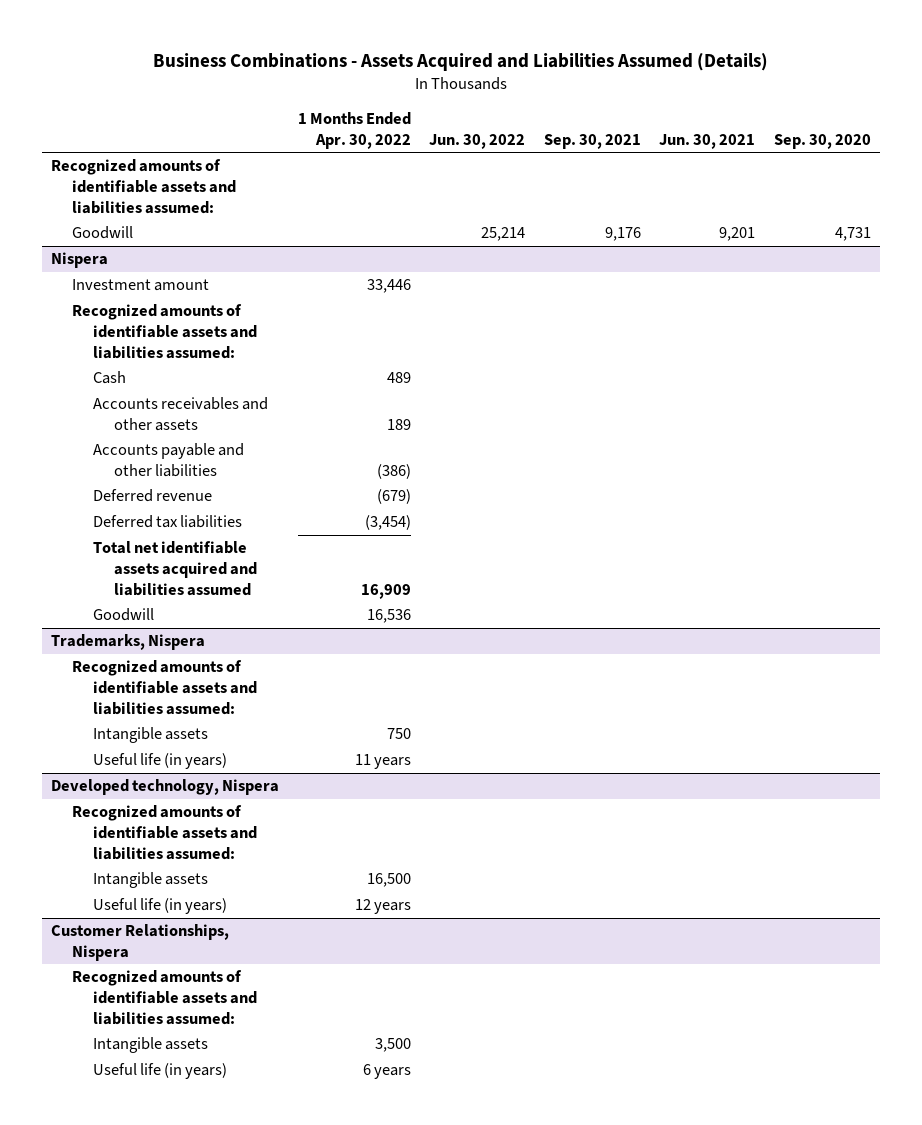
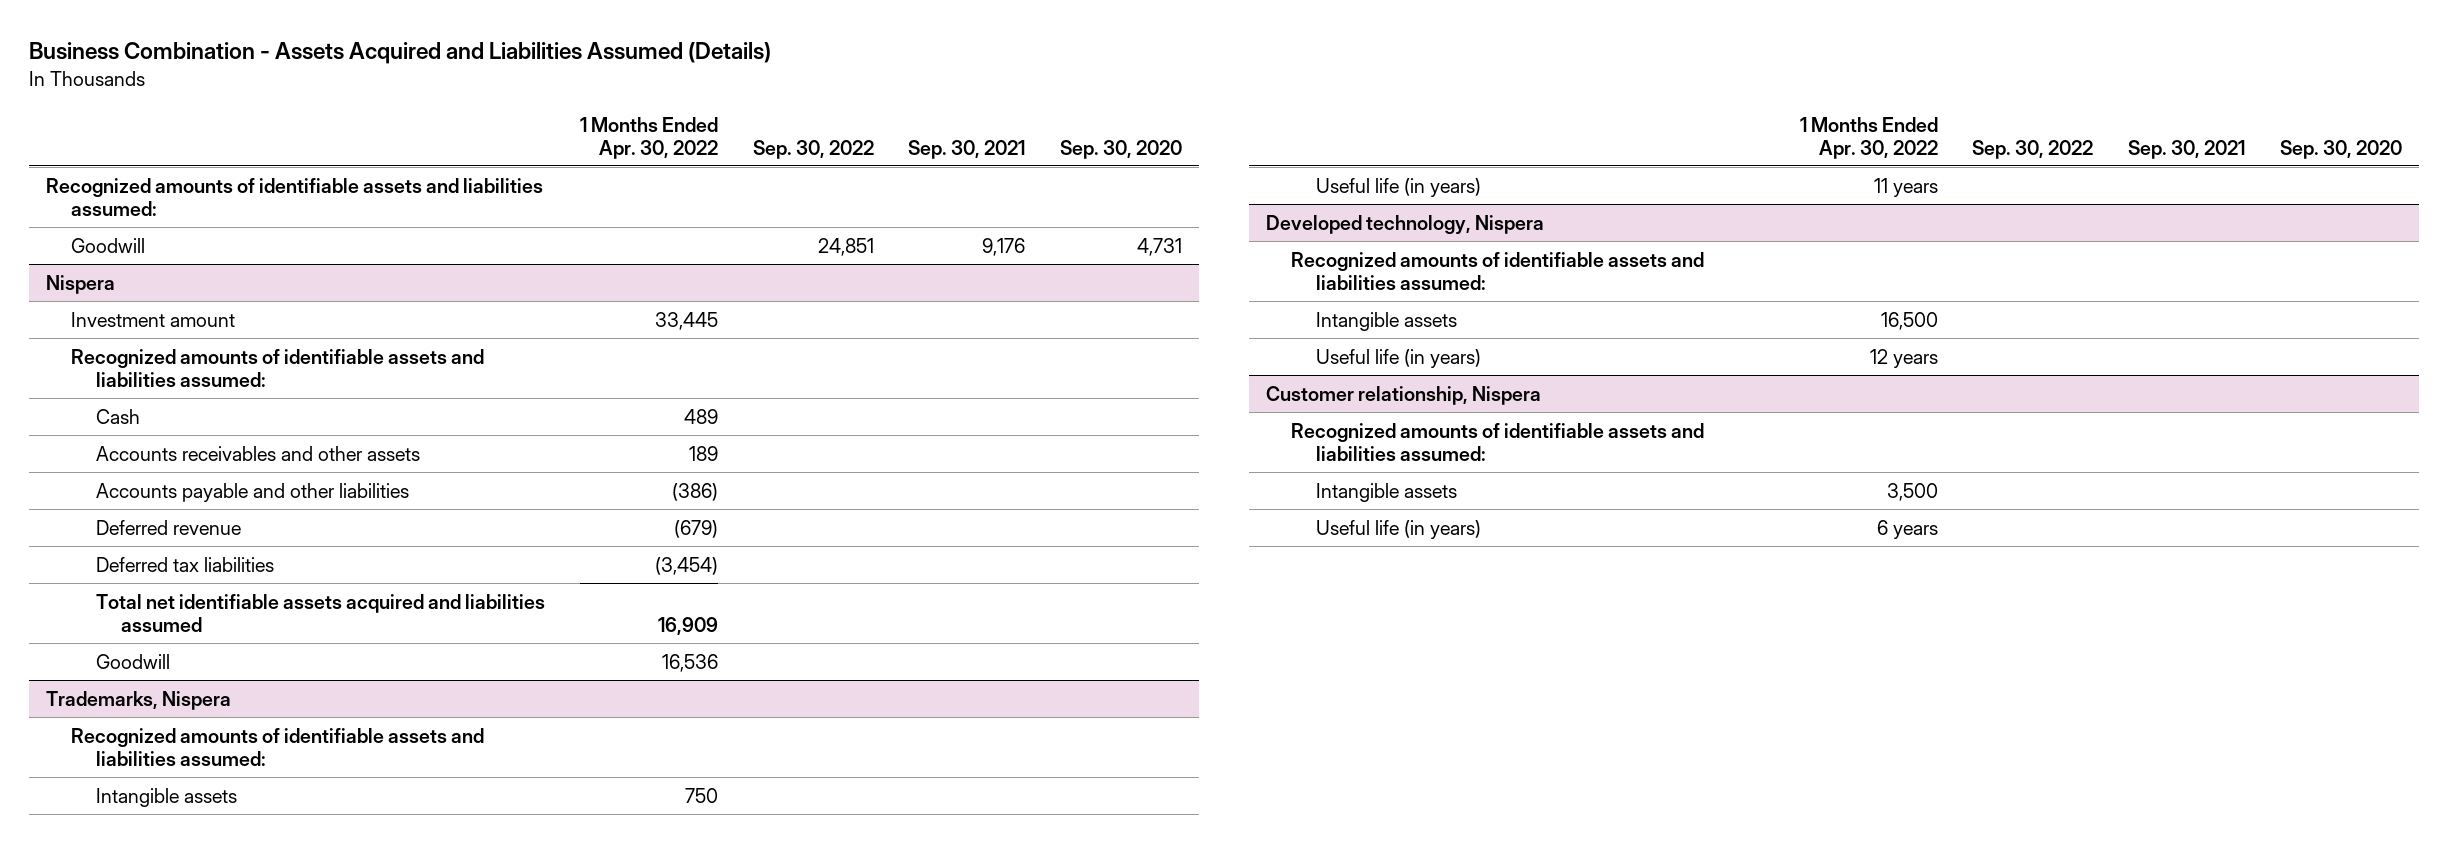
[153,53,769,72] Business Combinations - Assets Acquired and Liabilities Assumed (Details) -> [28,42,771,65] Business Combination - Assets Acquired and Liabilities Assumed (Details)
[429,133,526,149] Jun. 30, 2022 -> none
[659,133,756,149] Jun. 30, 2021 -> none
none -> [752,139,874,159] Sep. 30, 2022
[366,279,411,294] 33,446 -> [654,311,718,330] 33,445
[50,924,229,962] Customer Relationships, Nispera -> [1266,385,1542,405] Customer relationship, Nispera

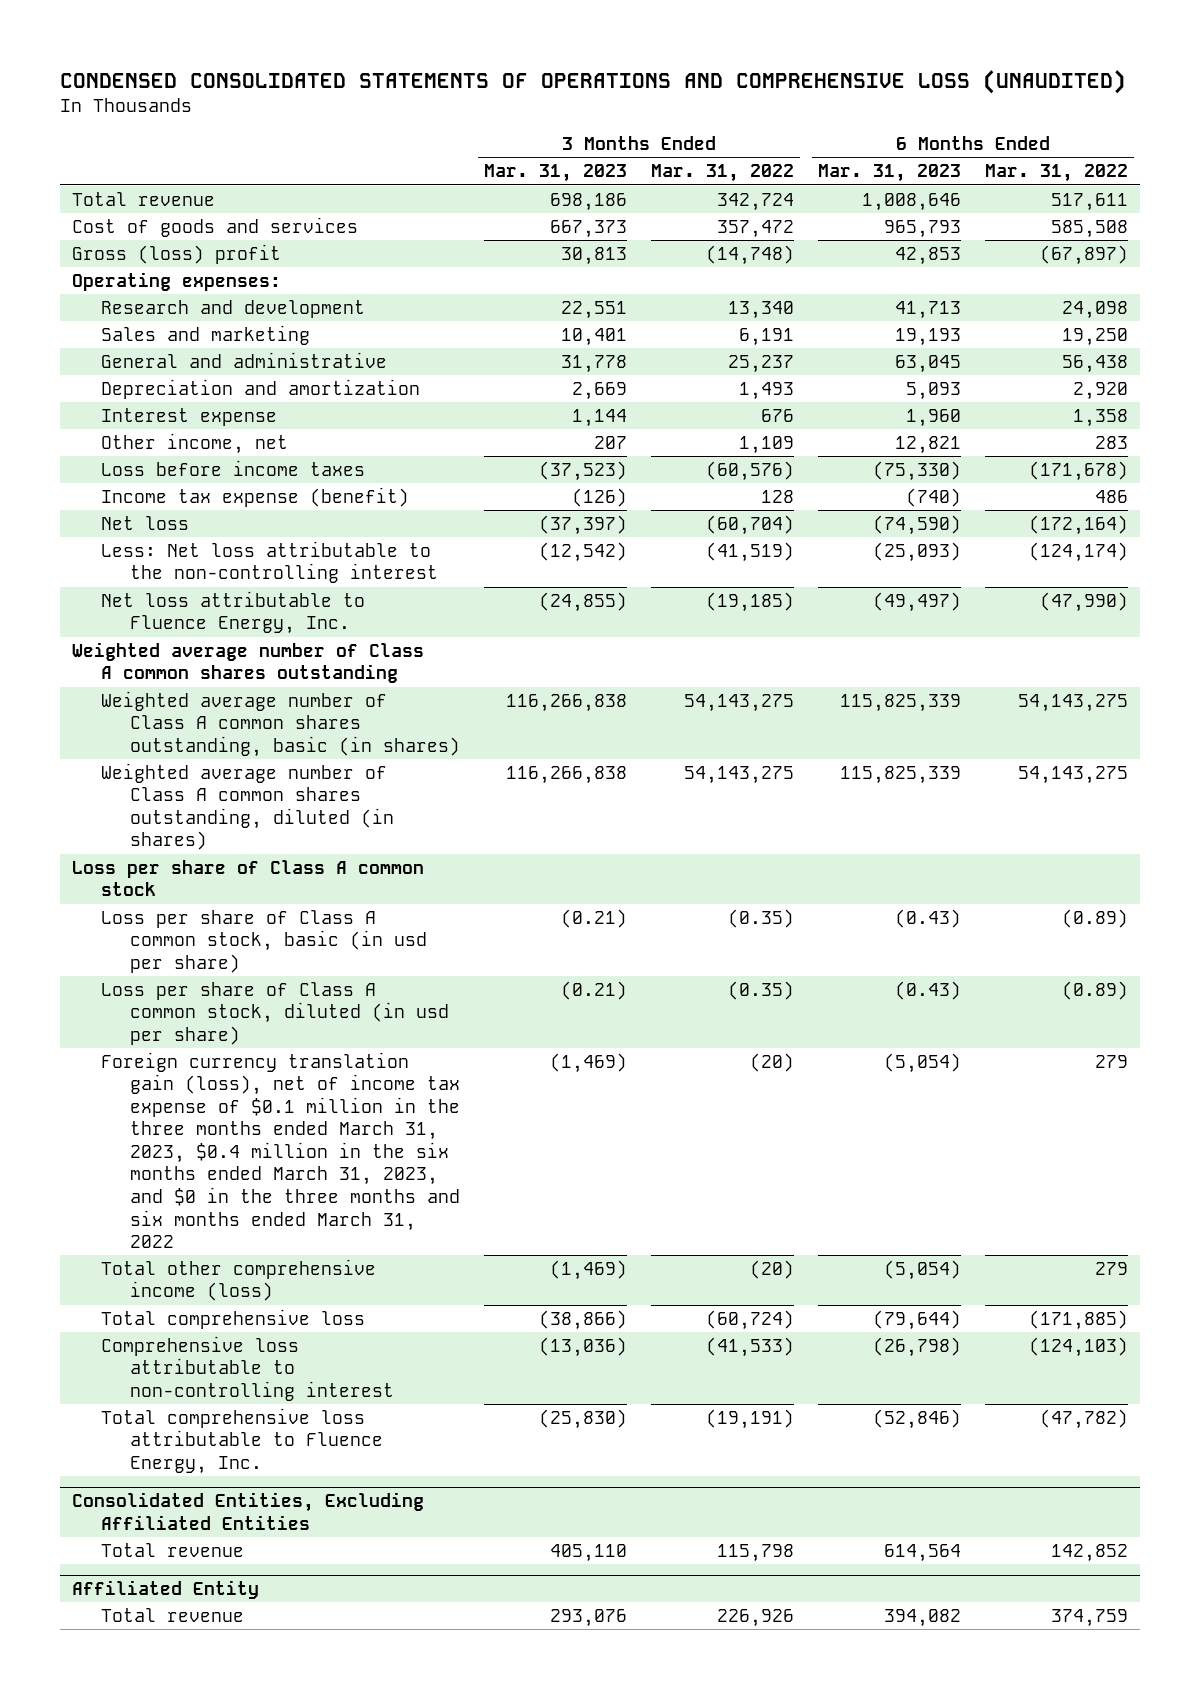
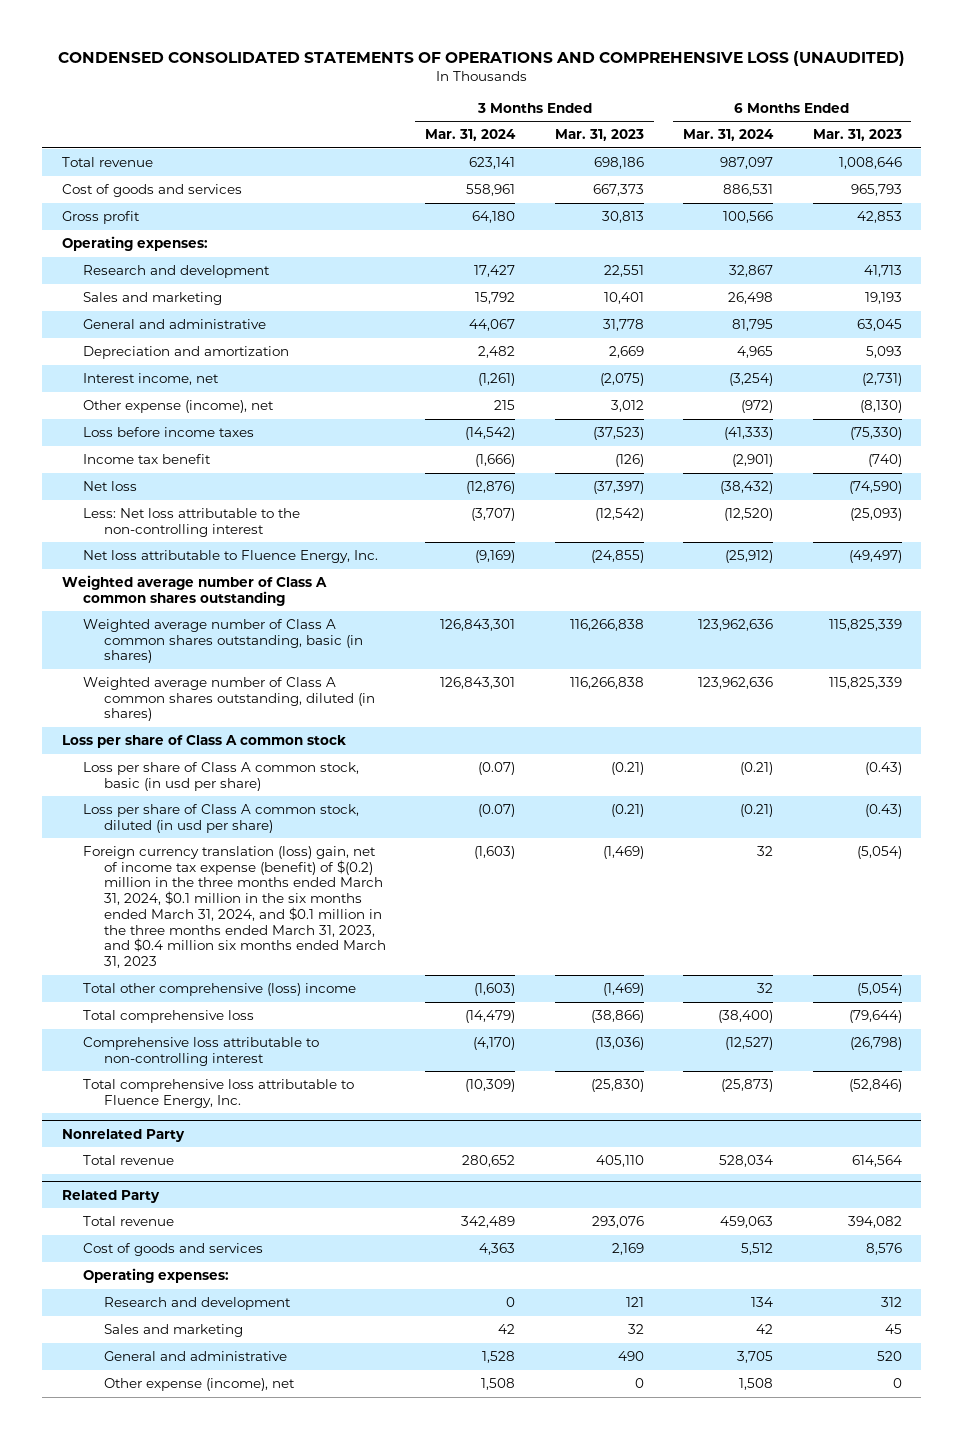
[651,164,795,183] Mar. 31, 2022 -> none
[985,164,1129,183] Mar. 31, 2022 -> none
none -> [425,129,517,142] Mar. 31, 2024
none -> [683,129,775,142] Mar. 31, 2024
[72,243,282,264] Gross (loss) profit -> [61,210,140,224] Gross profit
[100,407,277,426] Interest expense -> none
none -> [82,372,219,385] Interest income, net
[100,432,288,454] Other income, net -> [82,399,274,413] Other expense (income), net
[593,435,627,449] 207 -> [610,399,644,412] 3,012
[895,435,962,454] 12,821 -> [859,399,902,413] (8,130)
[100,486,409,507] Income tax expense (benefit) -> [82,453,211,464] Income tax benefit
[100,1051,460,1249] Foreign currency translation gain (loss), net of income tax expense of $0.1 million in the three months ended March 31, 2023, $0.4 million in the six months ended March 31, 2023, and $0 in the three months and six months ended March 31, 2022 -> [82,845,386,969] Foreign currency translation (loss) gain, net of income tax expense (benefit) of $(0.2) million in the three months ended March 31, 2024, $0.1 million in the six months ended March 31, 2024, and $0.1 million in the three months ended March 31, 2023, and $0.4 million six months ended March 31, 2023
[100,1258,376,1302] Total other comprehensive income (loss) -> [82,982,356,996] Total other comprehensive (loss) income
[72,1492,425,1530] Consolidated Entities, Excluding Affiliated Entities -> none
none -> [61,1128,185,1142] Nonrelated Party
[72,1580,260,1600] Affiliated Entity -> none
none -> [61,1189,160,1203] Related Party
none -> [82,1242,263,1256] Cost of goods and services
none -> [82,1267,229,1283] Operating expenses:
none -> [103,1296,291,1310] Research and development
none -> [103,1323,243,1337] Sales and marketing
none -> [103,1350,287,1361] General and administrative
none -> [103,1377,295,1391] Other expense (income), net

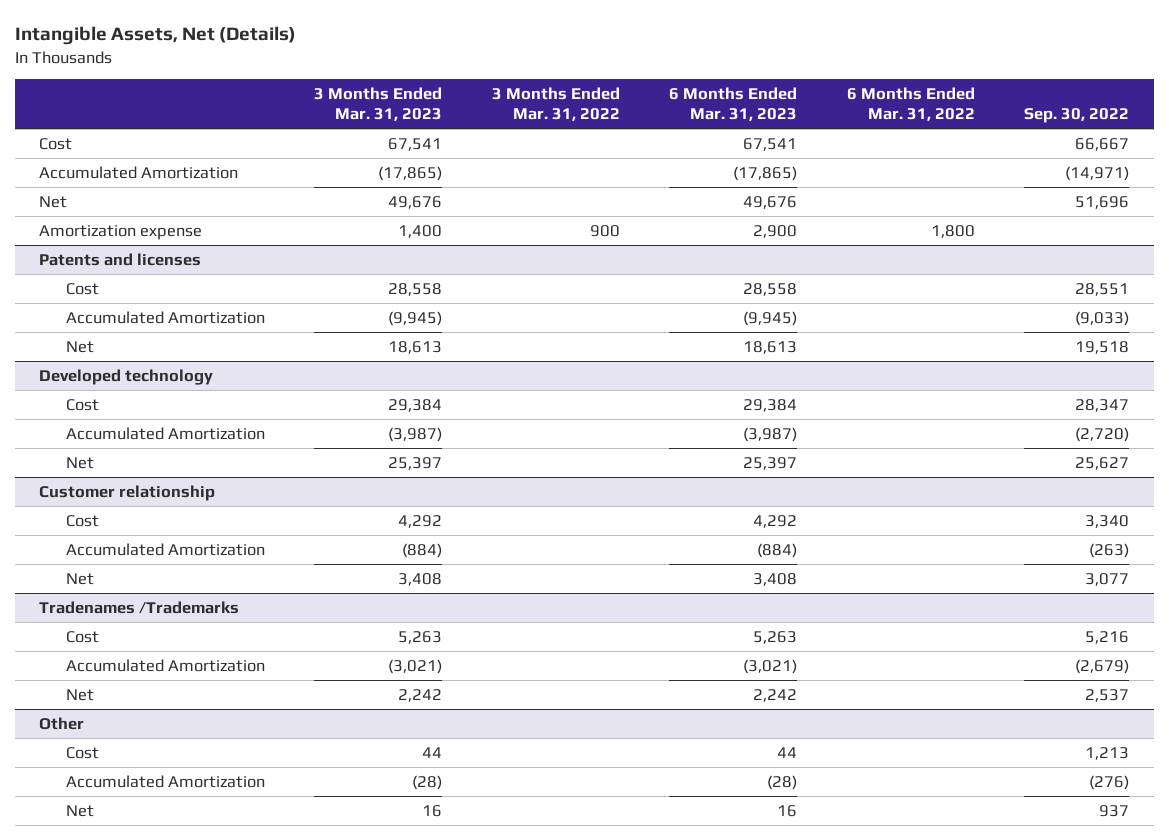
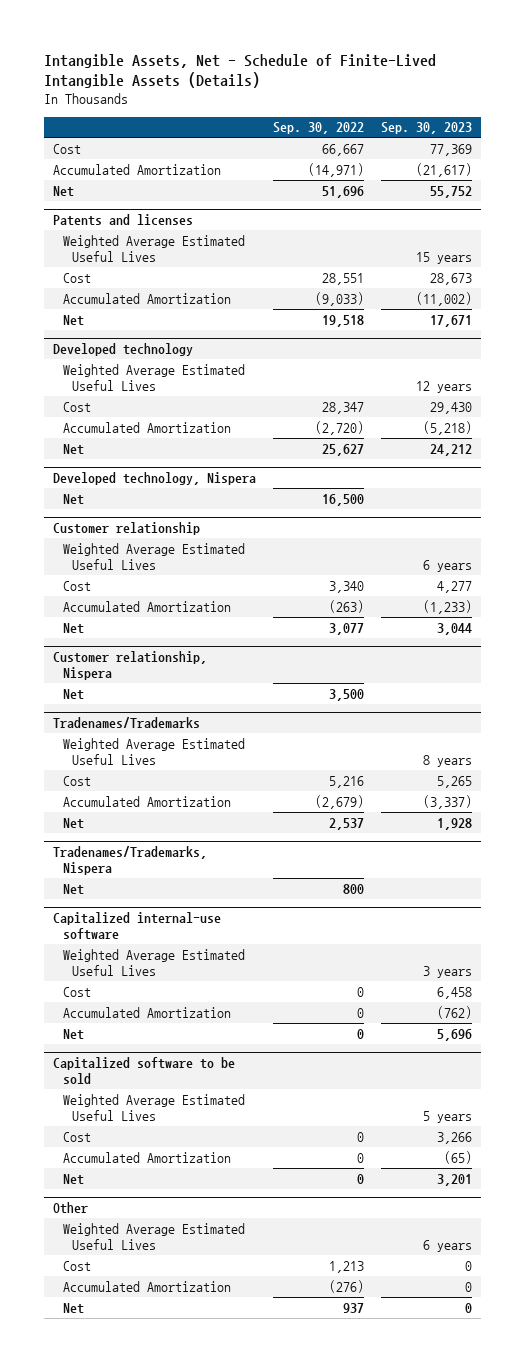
[14,26,296,46] Intangible Assets, Net (Details) -> [44,53,437,89] Intangible Assets, Net - Schedule of Finite-Lived Intangible Assets (Details)
[314,87,443,121] 3 Months Ended Mar. 31, 2023 -> none
[491,87,620,121] 3 Months Ended Mar. 31, 2022 -> none
[669,87,798,121] 6 Months Ended Mar. 31, 2023 -> none
[846,87,975,121] 6 Months Ended Mar. 31, 2022 -> none
none -> [381,122,473,135] Sep. 30, 2023
[39,224,203,240] Amortization expense -> none
none -> [62,234,245,262] Weighted Average Estimated Useful Lives
none -> [62,363,245,391] Weighted Average Estimated Useful Lives
none -> [52,471,256,485] Developed technology, Nispera
none -> [62,493,84,505] Net
none -> [62,542,245,570] Weighted Average Estimated Useful Lives
none -> [52,650,207,681] Customer relationship, Nispera
none -> [62,688,84,700] Net
[39,600,240,614] Tradenames /Trademarks -> [52,716,200,728] Tradenames/Trademarks
none -> [62,737,245,765] Weighted Average Estimated Useful Lives
none -> [52,845,207,876] Tradenames/Trademarks, Nispera
none -> [62,883,84,895] Net
none -> [52,911,221,941] Capitalized internal-use software
none -> [62,948,245,976] Weighted Average Estimated Useful Lives
none -> [62,986,91,997] Cost
none -> [62,1006,231,1018] Accumulated Amortization
none -> [62,1028,84,1040] Net
none -> [52,1056,235,1085] Capitalized software to be sold
none -> [62,1093,245,1121] Weighted Average Estimated Useful Lives
none -> [62,1131,91,1142] Cost
none -> [62,1151,231,1163] Accumulated Amortization
none -> [62,1173,84,1185] Net
none -> [62,1222,245,1250] Weighted Average Estimated Useful Lives

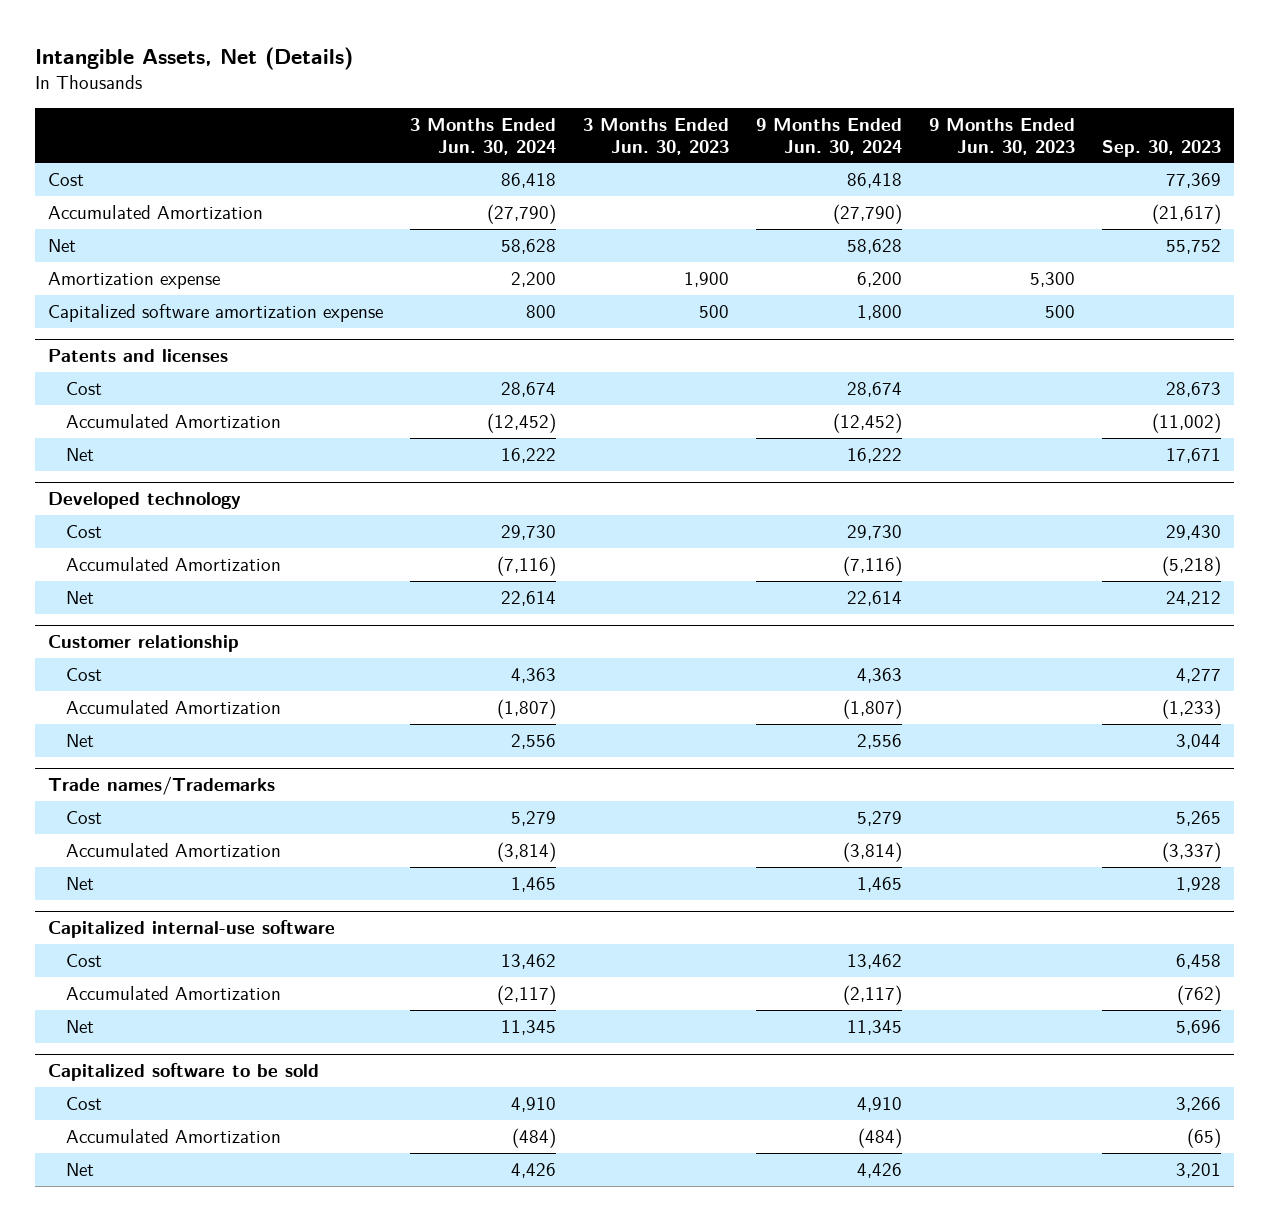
[44,53,437,89] Intangible Assets, Net - Schedule of Finite-Lived Intangible Assets (Details) -> [34,46,353,70] Intangible Assets, Net (Details)
[272,122,364,135] Sep. 30, 2022 -> none
none -> [409,117,556,155] 3 Months Ended Jun. 30, 2024
none -> [582,117,729,155] 3 Months Ended Jun. 30, 2023
none -> [755,117,902,155] 9 Months Ended Jun. 30, 2024
none -> [928,117,1075,155] 9 Months Ended Jun. 30, 2023
none -> [48,271,221,289] Amortization expense
none -> [48,303,384,322] Capitalized software amortization expense
[62,234,245,262] Weighted Average Estimated Useful Lives -> none
[62,363,245,391] Weighted Average Estimated Useful Lives -> none
[52,471,256,485] Developed technology, Nispera -> none
[62,493,84,505] Net -> none
[62,542,245,570] Weighted Average Estimated Useful Lives -> none
[52,650,207,681] Customer relationship, Nispera -> none
[62,688,84,700] Net -> none
[62,737,245,765] Weighted Average Estimated Useful Lives -> none
[52,716,200,728] Tradenames/Trademarks -> [48,775,276,795] Trade names/Trademarks
[52,845,207,876] Tradenames/Trademarks, Nispera -> none
[62,883,84,895] Net -> none
[62,948,245,976] Weighted Average Estimated Useful Lives -> none
[62,1093,245,1121] Weighted Average Estimated Useful Lives -> none
[52,1201,88,1214] Other -> none
[62,1222,245,1250] Weighted Average Estimated Useful Lives -> none
[62,1260,91,1271] Cost -> none
[62,1280,231,1292] Accumulated Amortization -> none
[62,1302,84,1314] Net -> none

